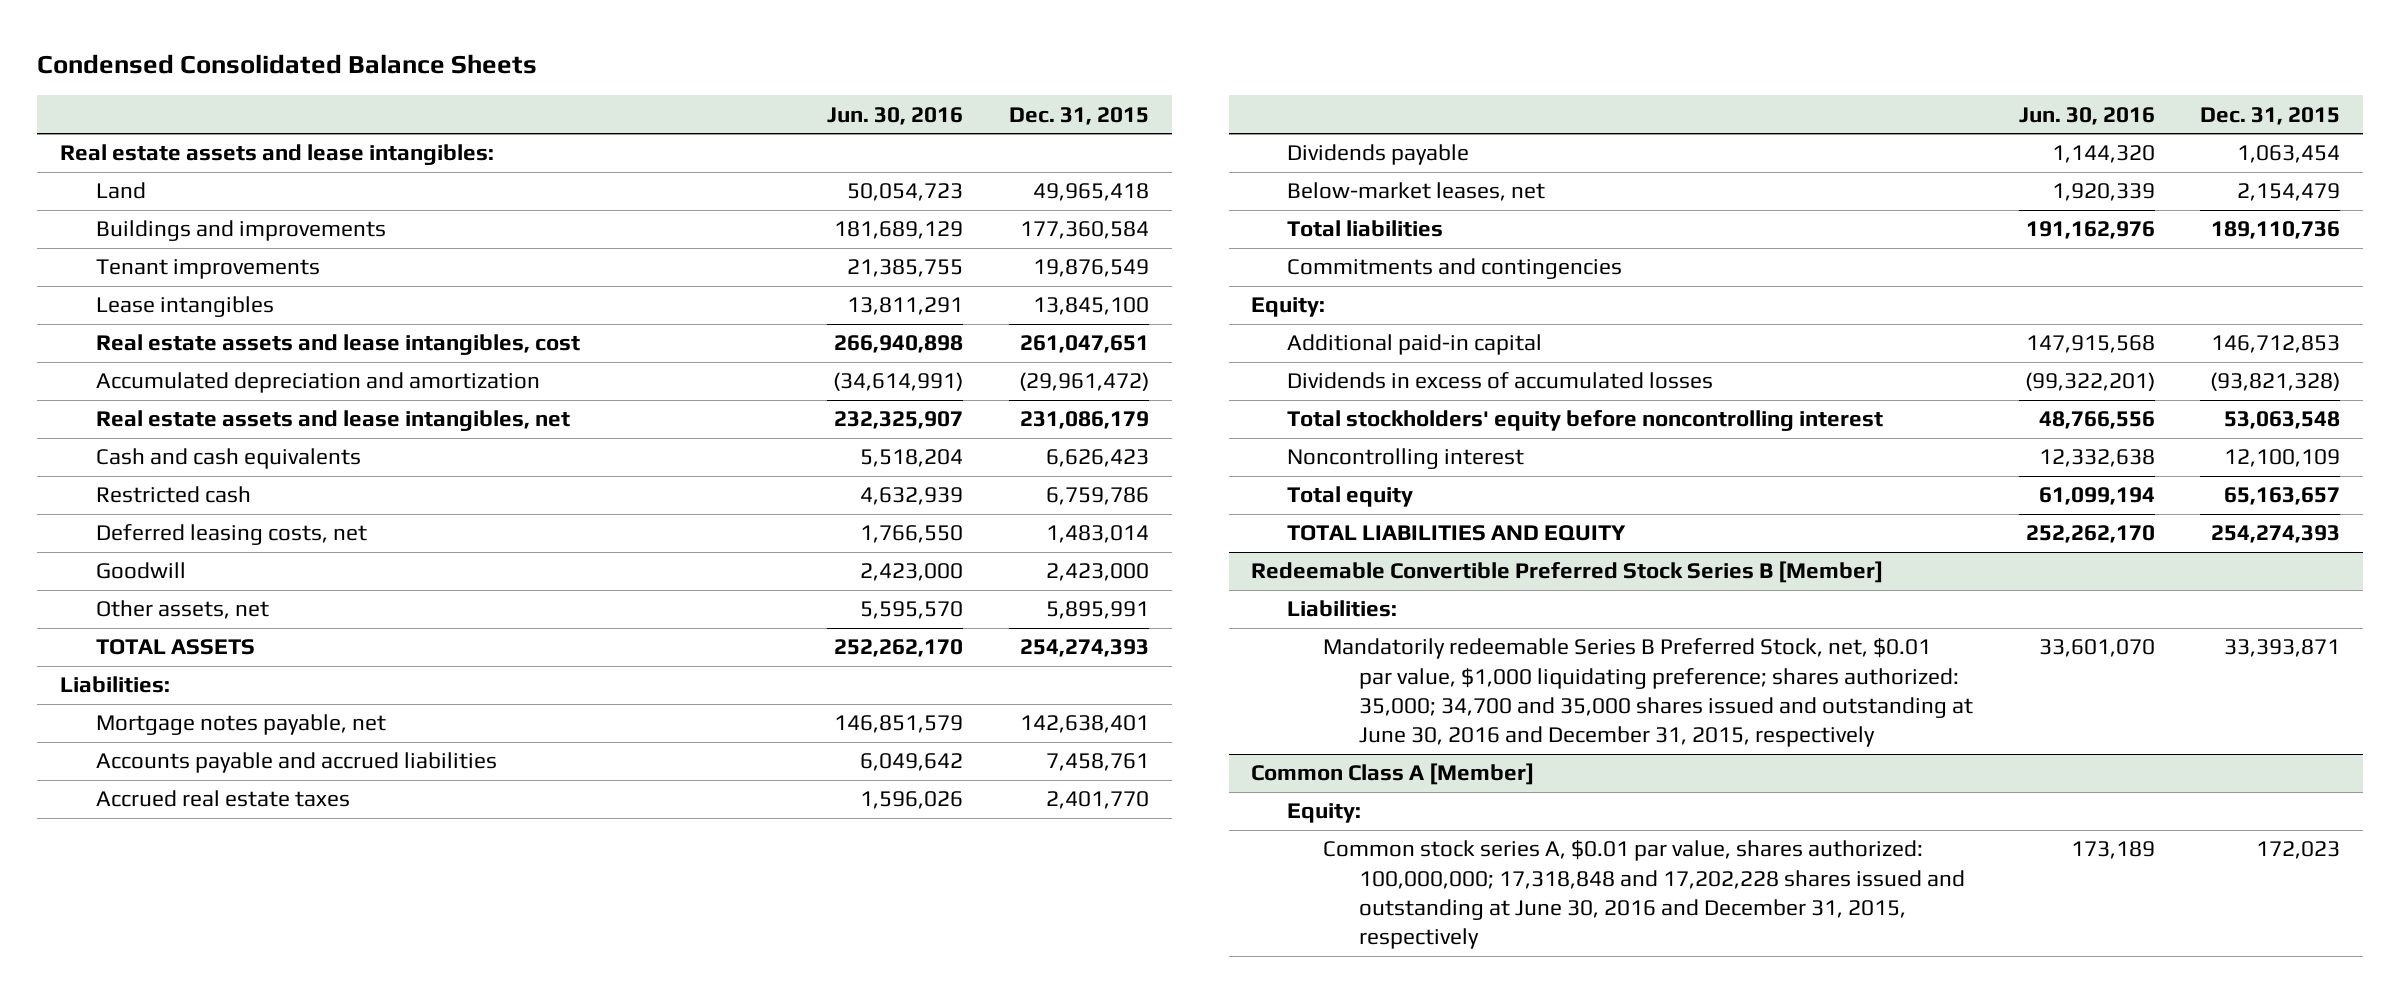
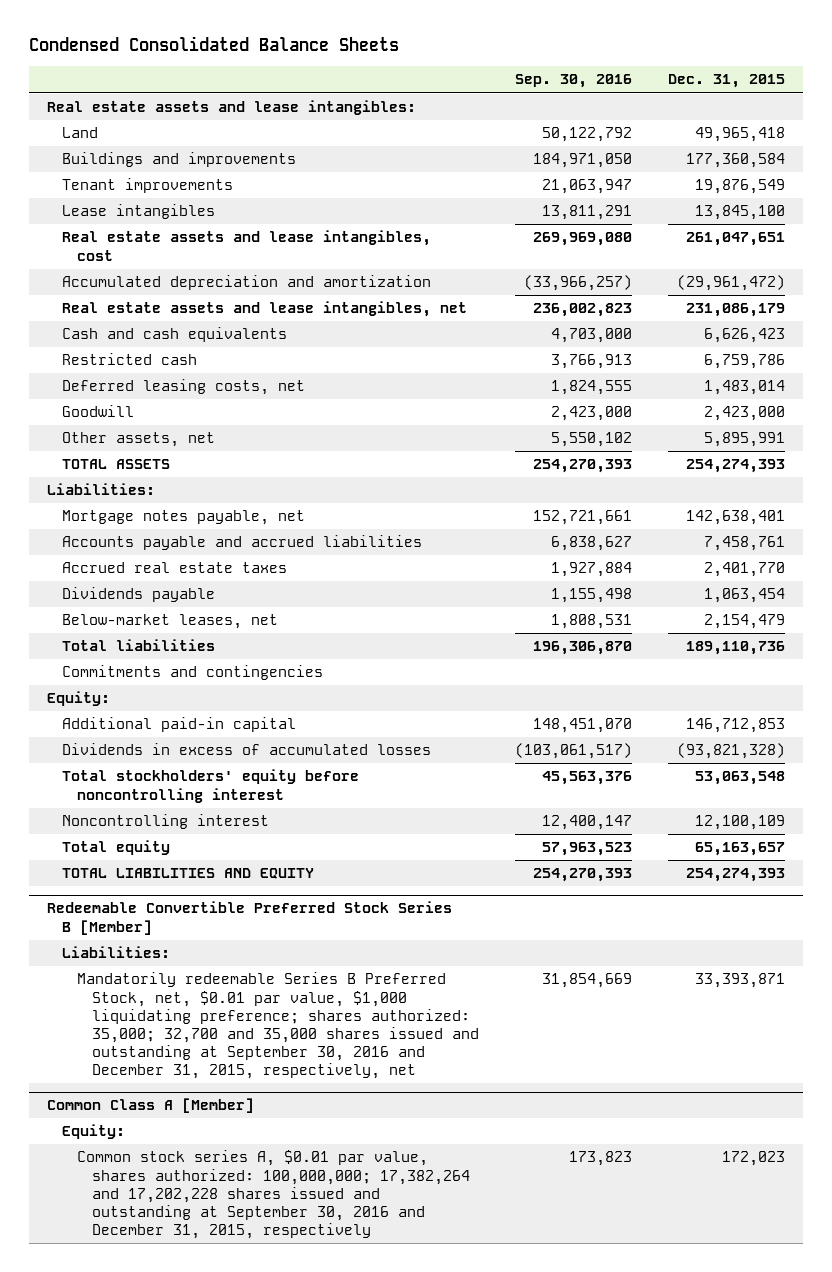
[827,106,964,125] Jun. 30, 2016 -> none
none -> [514,74,632,89] Sep. 30, 2016
[1323,638,1973,748] Mandatorily redeemable Series B Preferred Stock, net, $0.01 par value, $1,000 liquidating preference; shares authorized: 35,000; 34,700 and 35,000 shares issued and outstanding at June 30, 2016 and December 31, 2015, respectively -> [76,972,479,1080] Mandatorily redeemable Series B Preferred Stock, net, $0.01 par value, $1,000 liquidating preference; shares authorized: 35,000; 32,700 and 35,000 shares issued and outstanding at September 30, 2016 and December 31, 2015, respectively, net
[1323,840,1965,950] Common stock series A, $0.01 par value, shares authorized: 100,000,000; 17,318,848 and 17,202,228 shares issued and outstanding at June 30, 2016 and December 31, 2015, respectively -> [76,1150,470,1240] Common stock series A, $0.01 par value, shares authorized: 100,000,000; 17,382,264 and 17,202,228 shares issued and outstanding at September 30, 2016 and December 31, 2015, respectively

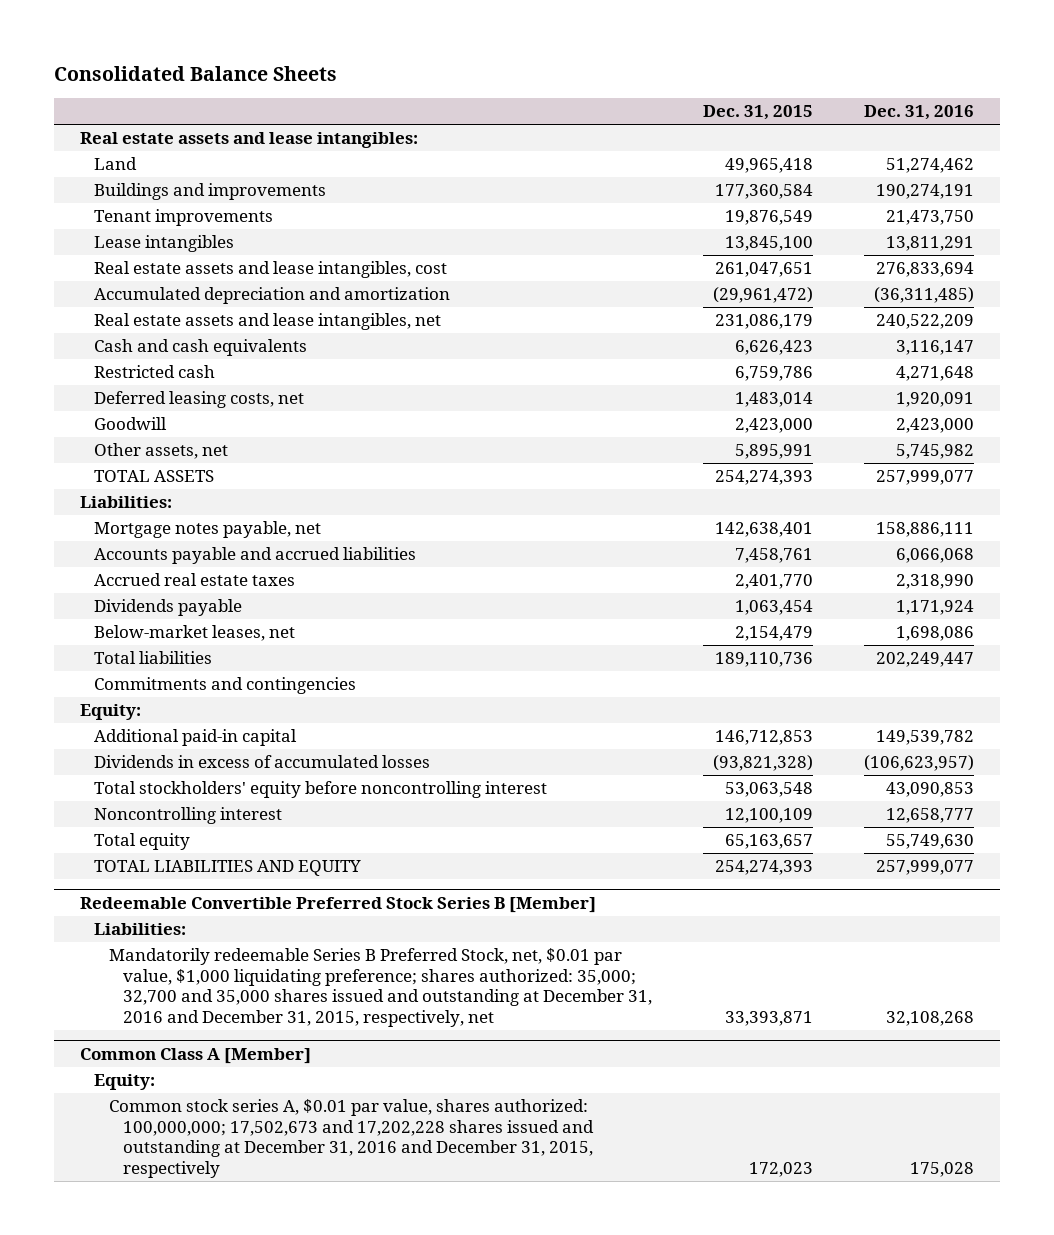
[28,36,399,52] Condensed Consolidated Balance Sheets -> [54,65,338,81] Consolidated Balance Sheets
[514,74,632,89] Sep. 30, 2016 -> none
none -> [864,105,975,121] Dec. 31, 2016
[76,972,479,1080] Mandatorily redeemable Series B Preferred Stock, net, $0.01 par value, $1,000 liquidating preference; shares authorized: 35,000; 32,700 and 35,000 shares issued and outstanding at September 30, 2016 and December 31, 2015, respectively, net -> [108,948,653,1028] Mandatorily redeemable Series B Preferred Stock, net, $0.01 par value, $1,000 liquidating preference; shares authorized: 35,000; 32,700 and 35,000 shares issued and outstanding at December 31, 2016 and December 31, 2015, respectively, net
[76,1150,470,1240] Common stock series A, $0.01 par value, shares authorized: 100,000,000; 17,382,264 and 17,202,228 shares issued and outstanding at September 30, 2016 and December 31, 2015, respectively -> [108,1099,595,1179] Common stock series A, $0.01 par value, shares authorized: 100,000,000; 17,502,673 and 17,202,228 shares issued and outstanding at December 31, 2016 and December 31, 2015, respectively

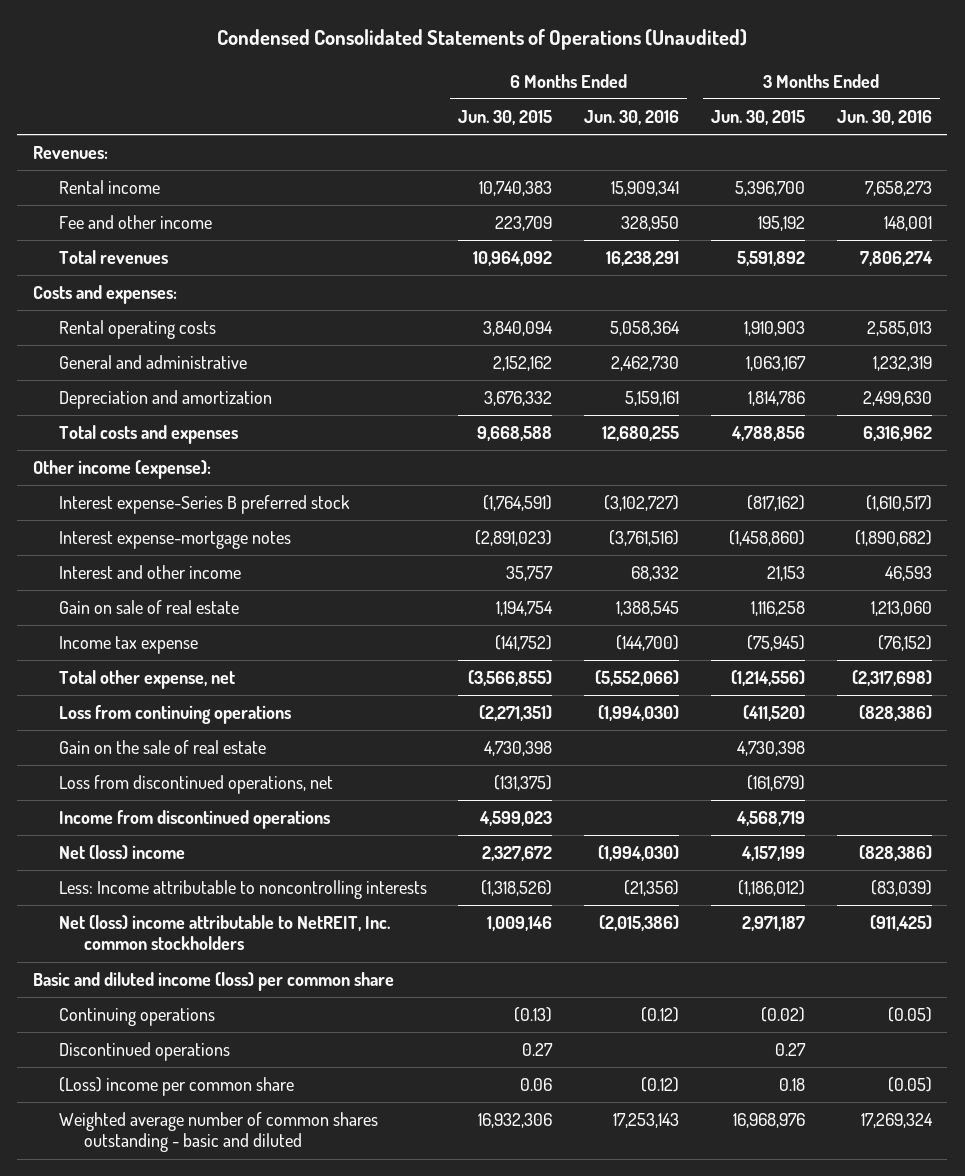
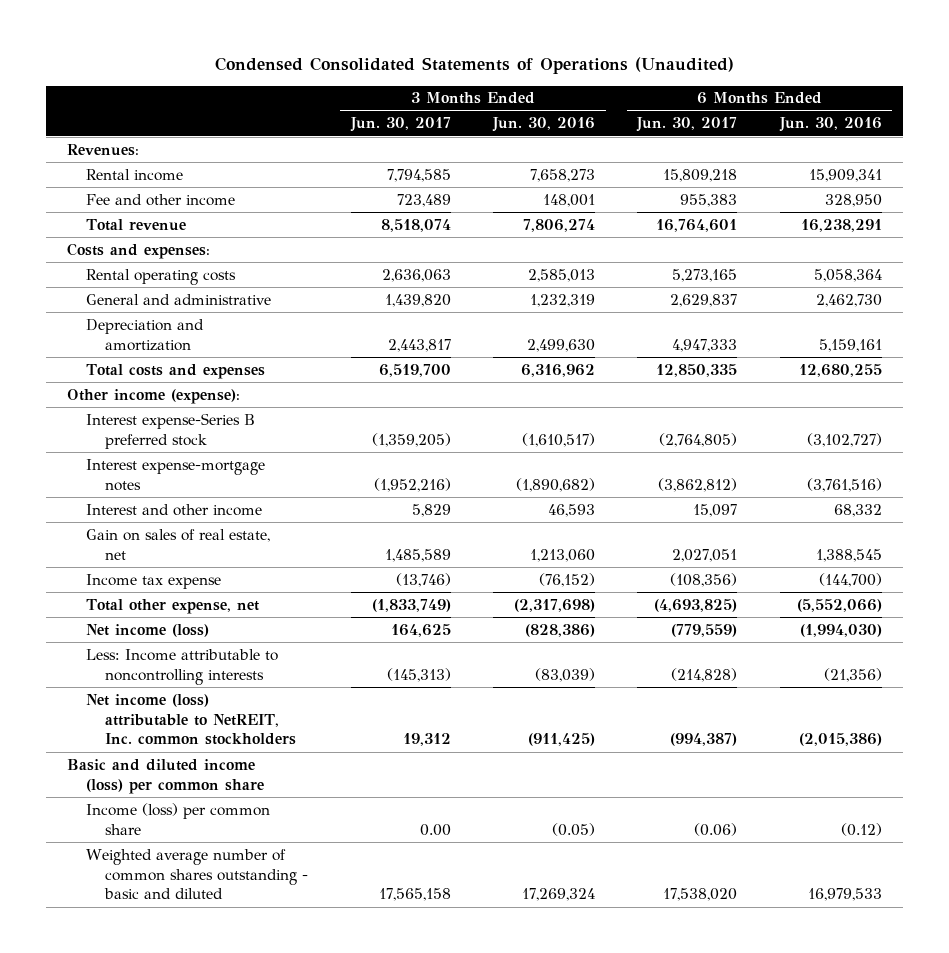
[458,110,553,126] Jun. 30, 2015 -> none
[710,110,805,126] Jun. 30, 2015 -> none
none -> [349,117,451,133] Jun. 30, 2017
none -> [636,117,738,133] Jun. 30, 2017
[58,250,168,265] Total revenues -> [86,218,187,231] Total revenue
[58,600,239,615] Gain on sale of real estate -> [86,528,271,560] Gain on sales of real estate, net
[58,705,291,725] Loss from continuing operations -> none
[58,740,266,755] Gain on the sale of real estate -> none
[58,775,333,795] Loss from discontinued operations, net -> none
[58,810,330,830] Income from discontinued operations -> none
[58,845,185,861] Net (loss) income -> [86,623,210,637] Net income (loss)
[58,915,390,951] Net (loss) income attributable to NetREIT, Inc. common stockholders -> [86,693,297,746] Net income (loss) attributable to NetREIT, Inc. common stockholders
[58,1008,215,1027] Continuing operations -> none
[58,1042,230,1062] Discontinued operations -> none
[58,1077,294,1097] (Loss) income per common share -> [86,802,271,835] Income (loss) per common share
[613,1113,680,1129] 17,253,143 -> [807,888,882,902] 16,979,533

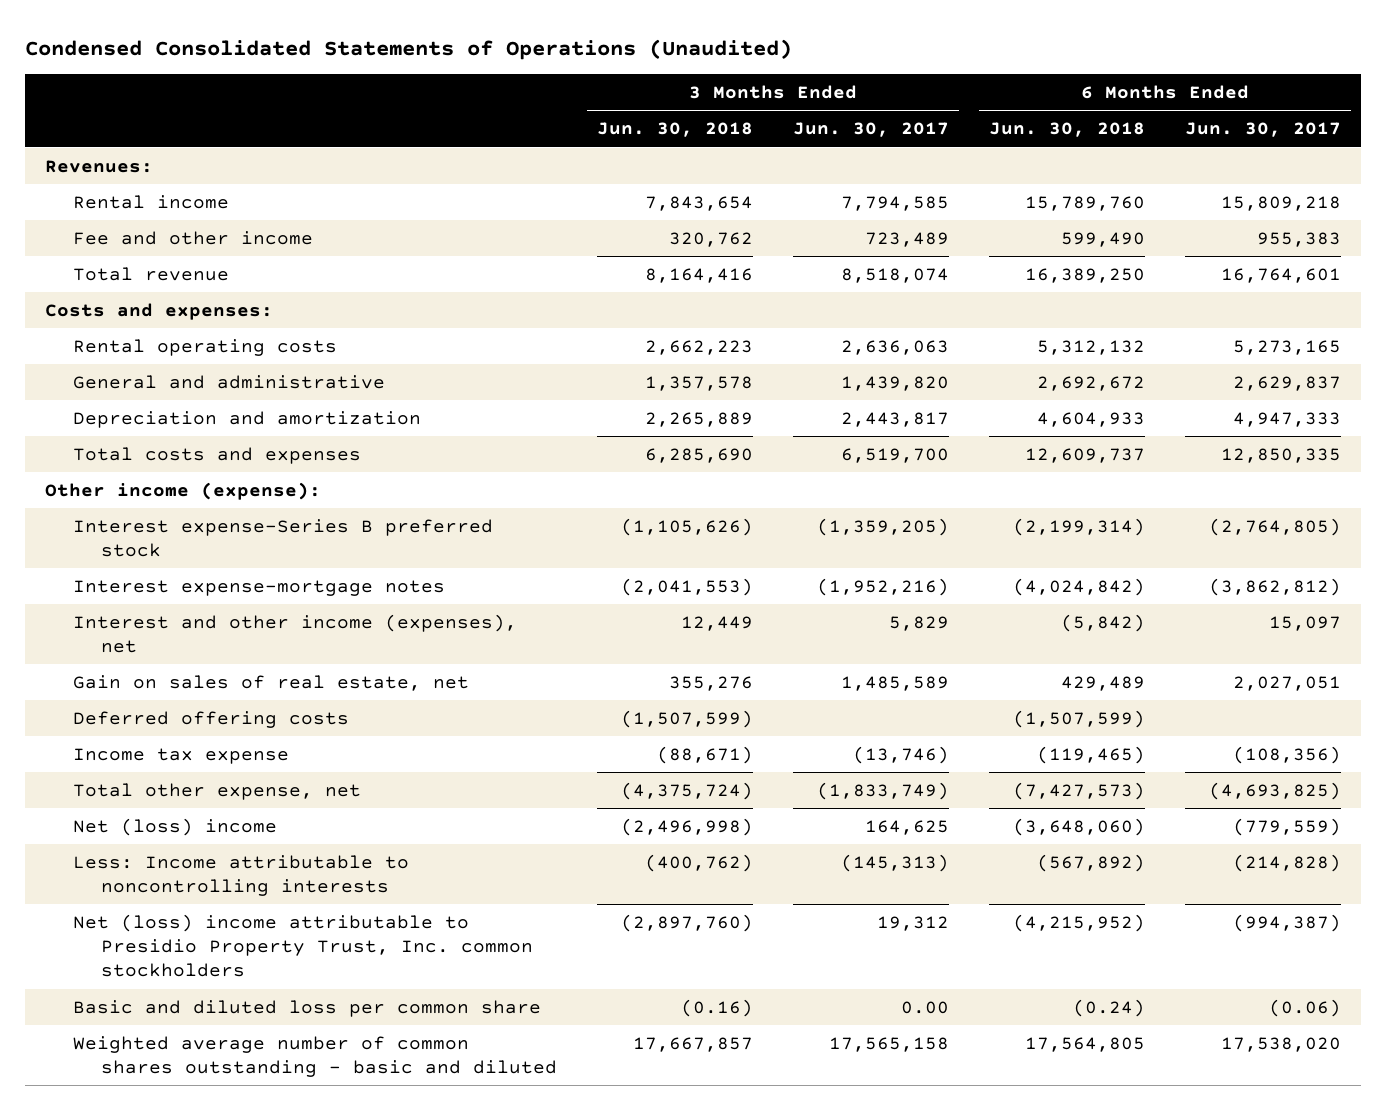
[492,117,596,133] Jun. 30, 2016 -> none
[778,117,882,133] Jun. 30, 2016 -> none
none -> [596,122,753,138] Jun. 30, 2018
none -> [989,122,1146,138] Jun. 30, 2018
[86,503,263,516] Interest and other income -> [72,613,517,654] Interest and other income (expenses), net
none -> [72,710,349,728] Deferred offering costs
[86,623,210,637] Net income (loss) -> [72,817,277,836] Net (loss) income
[67,758,265,794] Basic and diluted income (loss) per common share -> none
[86,693,297,746] Net income (loss) attributable to NetREIT, Inc. common stockholders -> [72,913,533,978] Net (loss) income attributable to Presidio Property Trust, Inc. common stockholders
[86,802,271,835] Income (loss) per common share -> [72,999,541,1017] Basic and diluted loss per common share

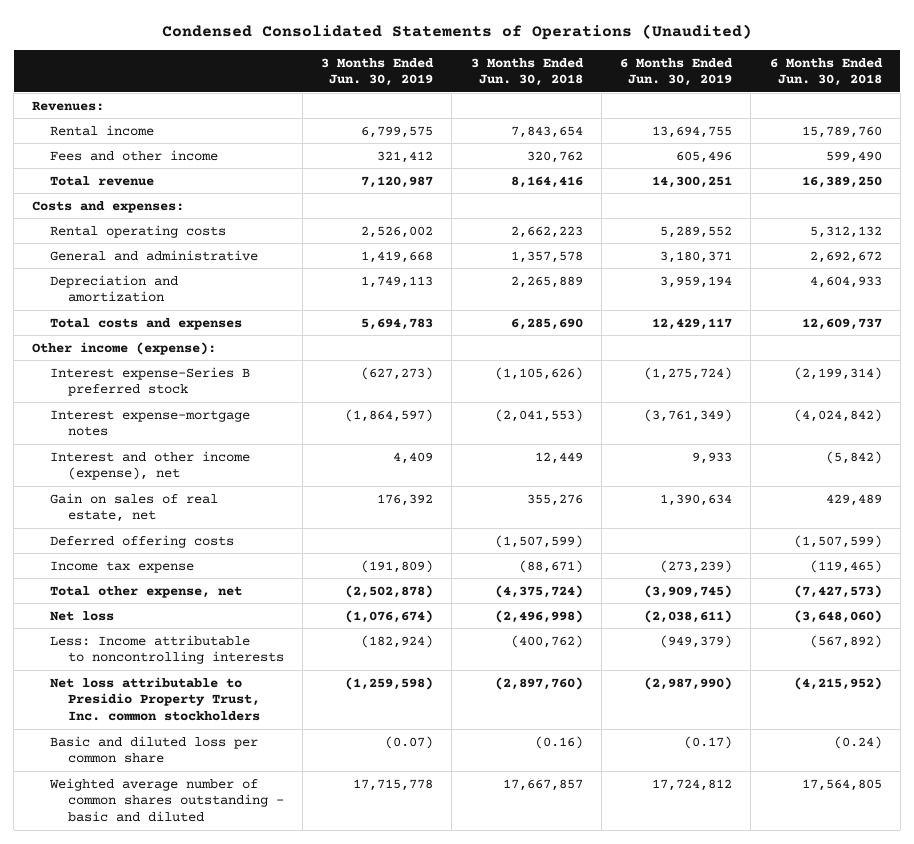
[793,122,950,138] Jun. 30, 2017 -> none
[1185,122,1342,138] Jun. 30, 2017 -> none
none -> [321,57,435,87] 3 Months Ended Jun. 30, 2019
none -> [620,57,734,87] 6 Months Ended Jun. 30, 2019
[72,230,313,245] Fee and other income -> [49,149,218,161] Fees and other income
[72,613,517,654] Interest and other income (expenses), net -> [49,450,250,481] Interest and other income (expense), net
[72,817,277,836] Net (loss) income -> [49,610,114,621] Net loss
[72,913,533,978] Net (loss) income attributable to Presidio Property Trust, Inc. common stockholders -> [49,676,260,722] Net loss attributable to Presidio Property Trust, Inc. common stockholders

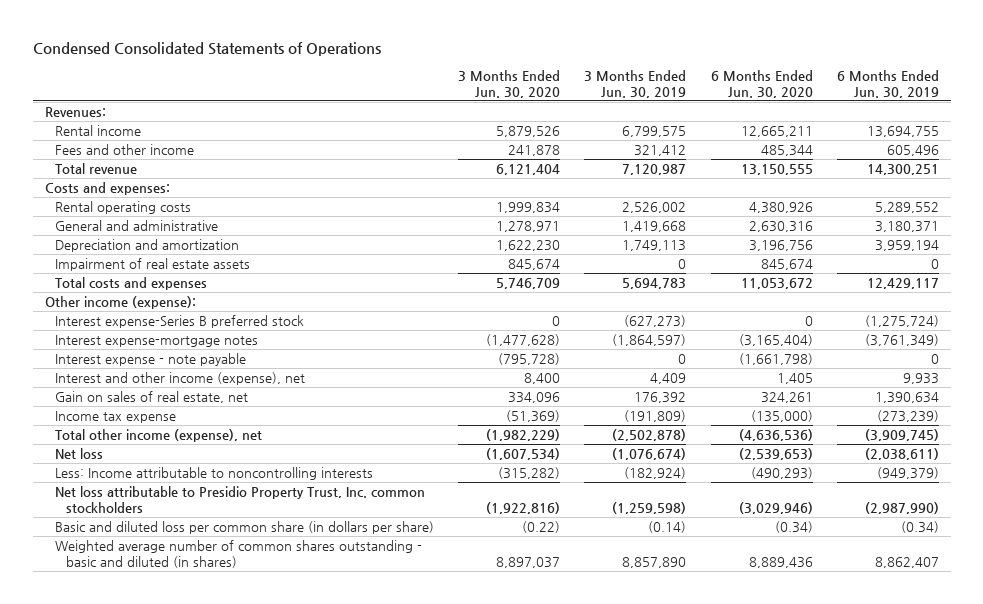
[162,23,753,40] Condensed Consolidated Statements of Operations (Unaudited) -> [32,41,381,56] Condensed Consolidated Statements of Operations
[470,57,584,87] 3 Months Ended Jun. 30, 2018 -> none
[769,57,883,87] 6 Months Ended Jun. 30, 2018 -> none
none -> [458,69,561,98] 3 Months Ended Jun. 30, 2020
none -> [710,69,813,98] 6 Months Ended Jun. 30, 2020
none -> [55,258,251,272] Impairment of real estate assets
none -> [55,353,247,367] Interest expense - note payable
[49,534,234,548] Deferred offering costs -> none
[49,585,242,598] Total other expense, net -> [55,429,263,443] Total other income (expense), net
[49,735,258,764] Basic and diluted loss per common share -> [55,521,435,535] Basic and diluted loss per common share (in dollars per share)
[385,735,434,749] (0.07) -> [648,521,687,534] (0.14)
[684,735,733,749] (0.17) -> [900,521,939,534] (0.34)
[48,777,284,823] Weighted average number of common shares outstanding - basic and diluted -> [55,540,423,569] Weighted average number of common shares outstanding - basic and diluted (in shares)
[353,778,434,791] 17,715,778 -> [622,557,687,569] 8,857,890
[652,778,733,791] 17,724,812 -> [874,557,939,569] 8,862,407

